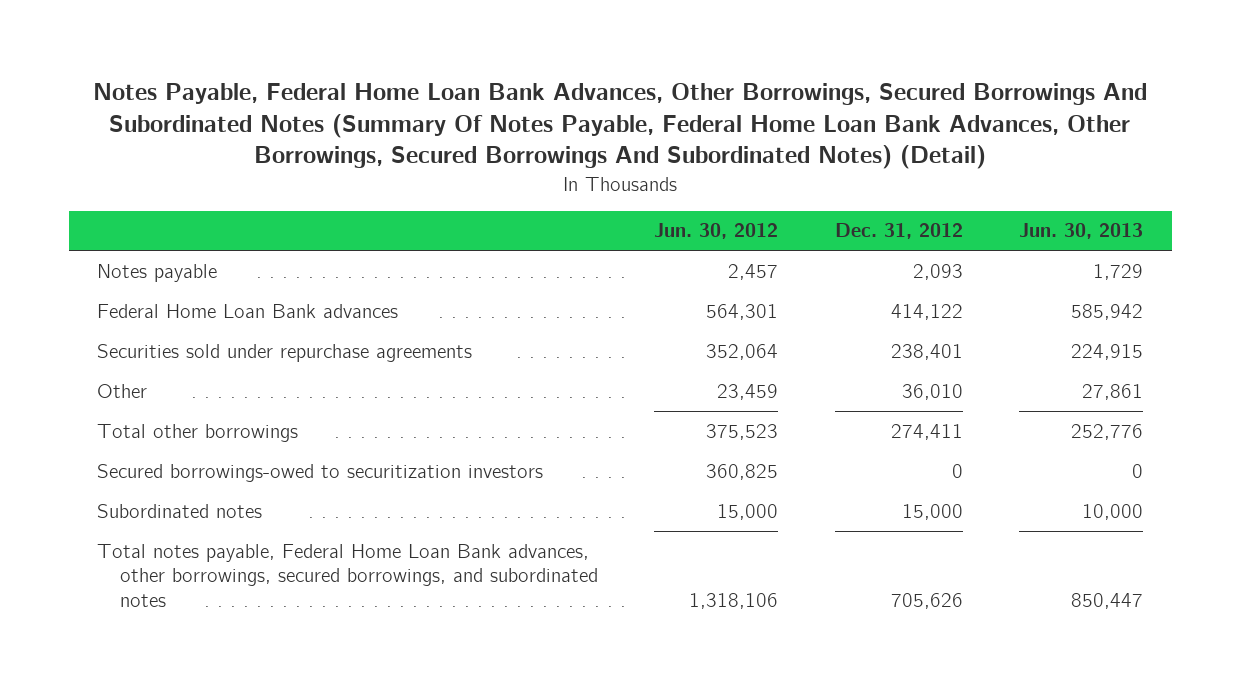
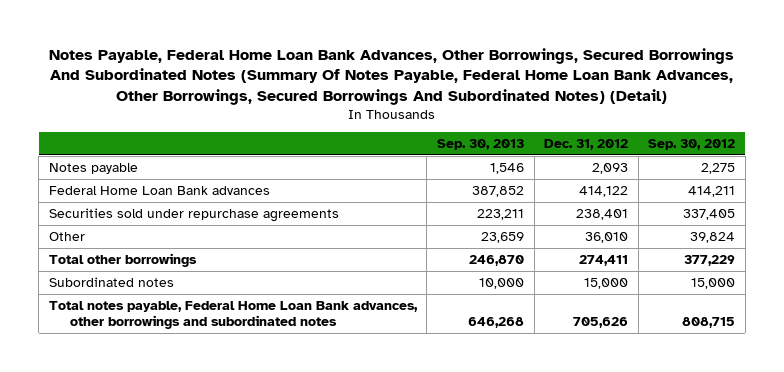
[654,223,779,240] Jun. 30, 2012 -> none
[1019,223,1144,240] Jun. 30, 2013 -> none
none -> [436,139,524,151] Sep. 30, 2013
none -> [648,139,736,151] Sep. 30, 2012
[97,463,544,482] Secured borrowings-owed to securitization investors -> none
[97,543,598,607] Total notes payable, Federal Home Loan Bank advances, other borrowings, secured borrowings, and subordinated notes -> [48,300,418,330] Total notes payable, Federal Home Loan Bank advances, other borrowings and subordinated notes

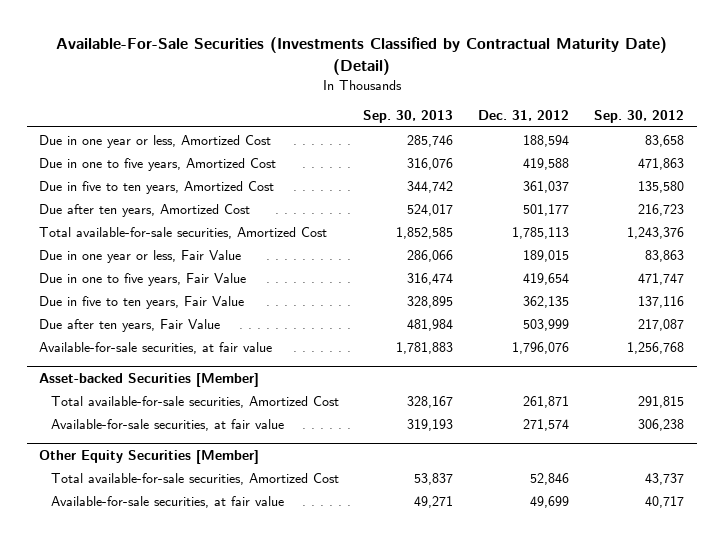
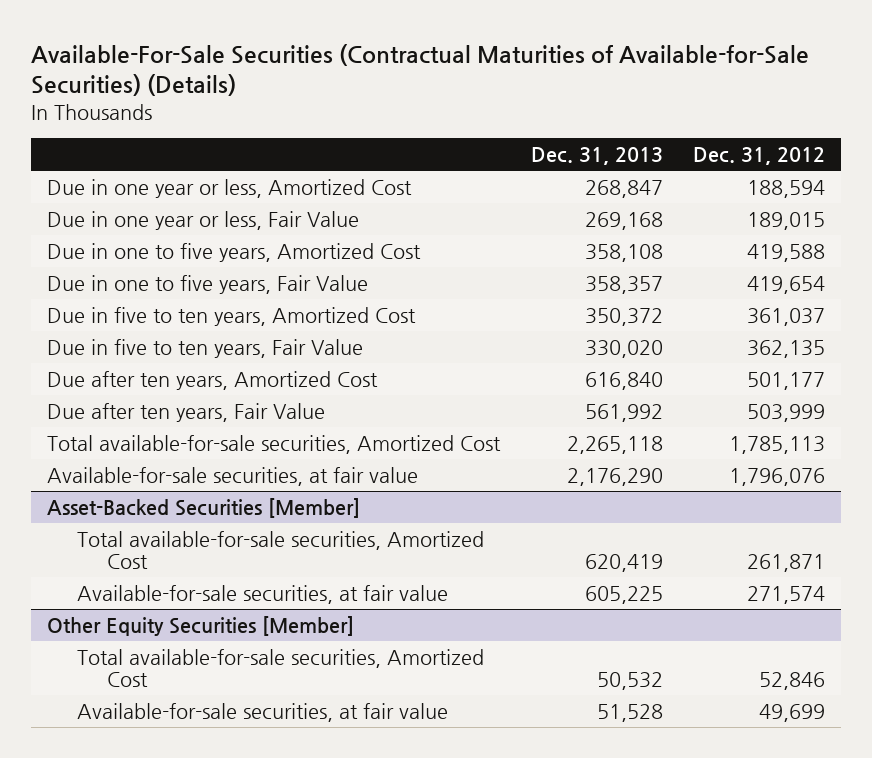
[55,36,667,75] Available-For-Sale Securities (Investments Classified by Contractual Maturity Date) (Detail) -> [31,43,810,97] Available-For-Sale Securities (Contractual Maturities of Available-for-Sale Securities) (Details)
[363,110,454,124] Sep. 30, 2013 -> none
[594,110,685,124] Sep. 30, 2012 -> none
none -> [530,147,663,166] Dec. 31, 2013
[39,157,277,171] Due in one to five years, Amortized Cost -> [46,242,421,262] Due in one to five years, Amortized Cost
[39,180,275,194] Due in five to ten years, Amortized Cost -> [46,306,416,326] Due in five to ten years, Amortized Cost
[39,203,251,217] Due after ten years, Amortized Cost -> [46,370,378,390] Due after ten years, Amortized Cost
[39,226,328,239] Total available-for-sale securities, Amortized Cost -> [46,434,501,454] Total available-for-sale securities, Amortized Cost
[39,372,260,387] Asset-backed Securities [Member] -> [46,497,360,518] Asset-Backed Securities [Member]

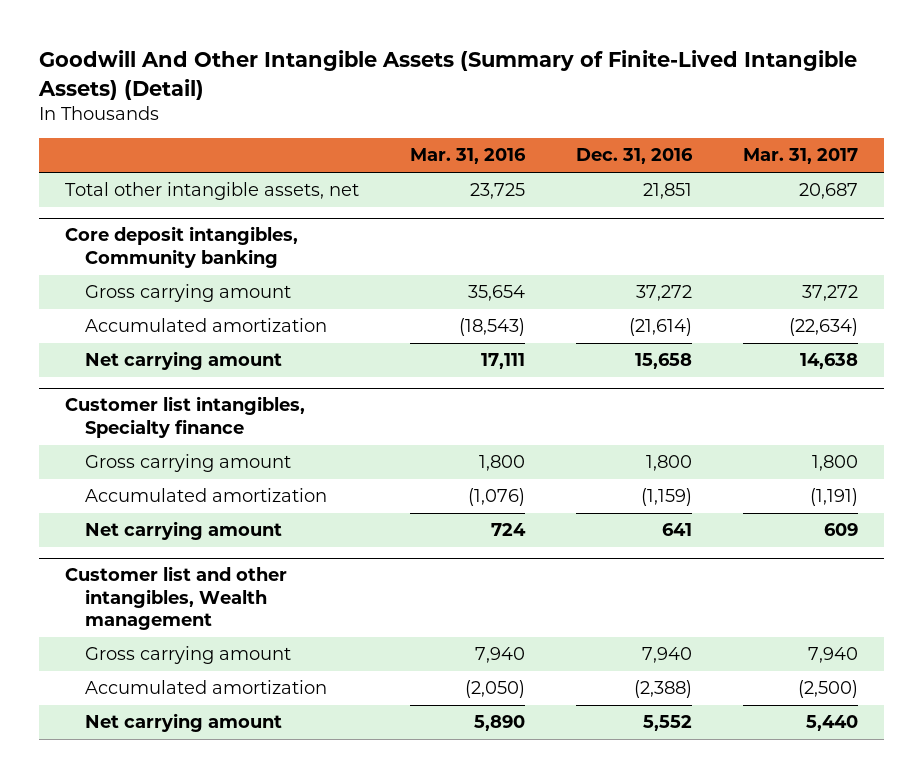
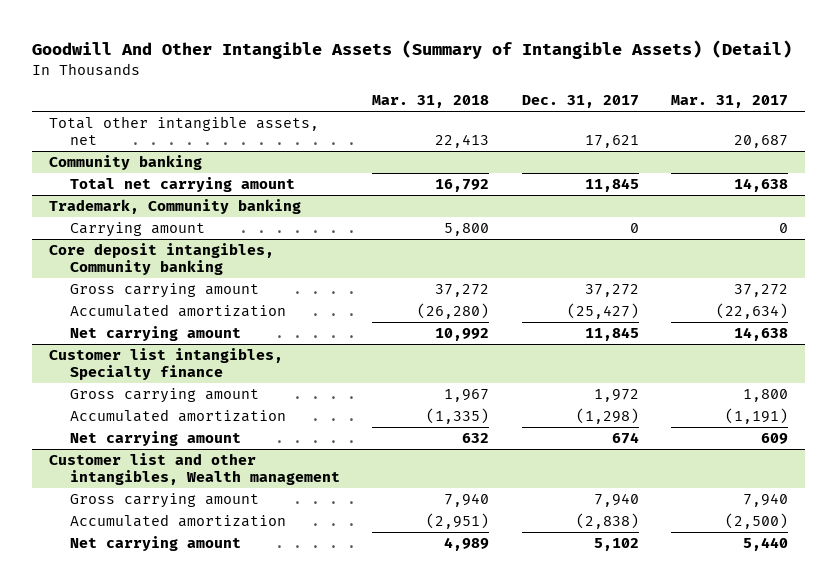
[38,50,858,100] Goodwill And Other Intangible Assets (Summary of Finite-Lived Intangible Assets) (Detail) -> [32,39,793,59] Goodwill And Other Intangible Assets (Summary of Intangible Assets) (Detail)
[409,148,526,165] Mar. 31, 2016 -> none
[575,148,693,165] Dec. 31, 2016 -> none
none -> [372,95,490,109] Mar. 31, 2018
none -> [521,95,639,109] Dec. 31, 2017
none -> [48,155,202,171] Community banking
none -> [69,177,295,193] Total net carrying amount
none -> [48,199,301,215] Trademark, Community banking
none -> [69,222,205,238] Carrying amount

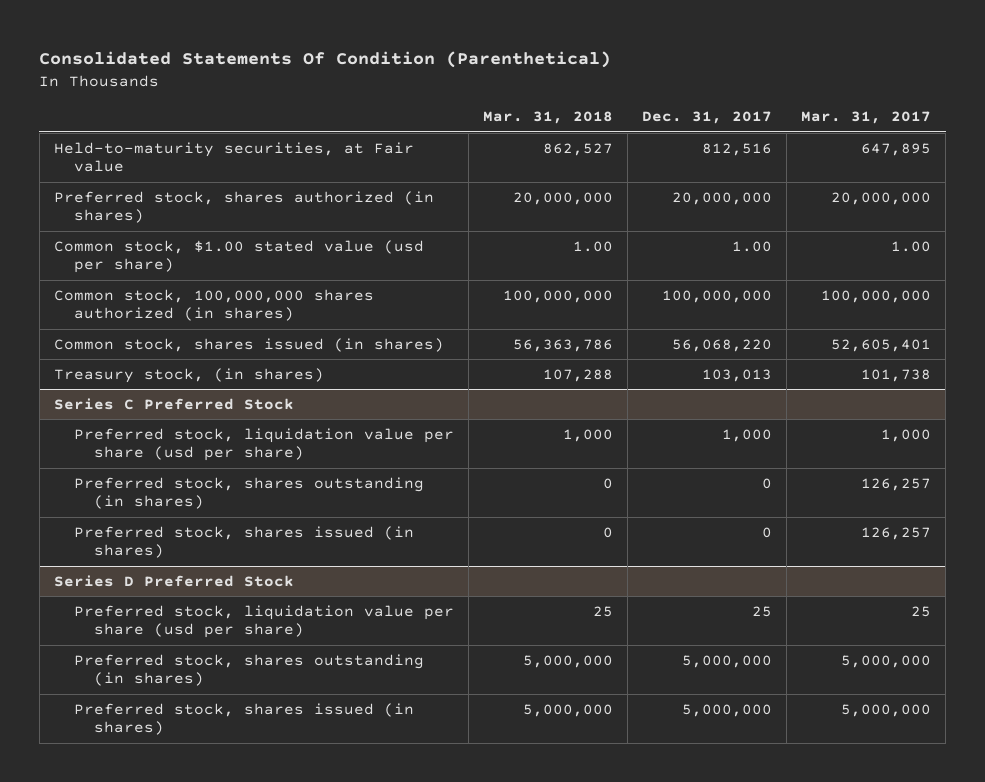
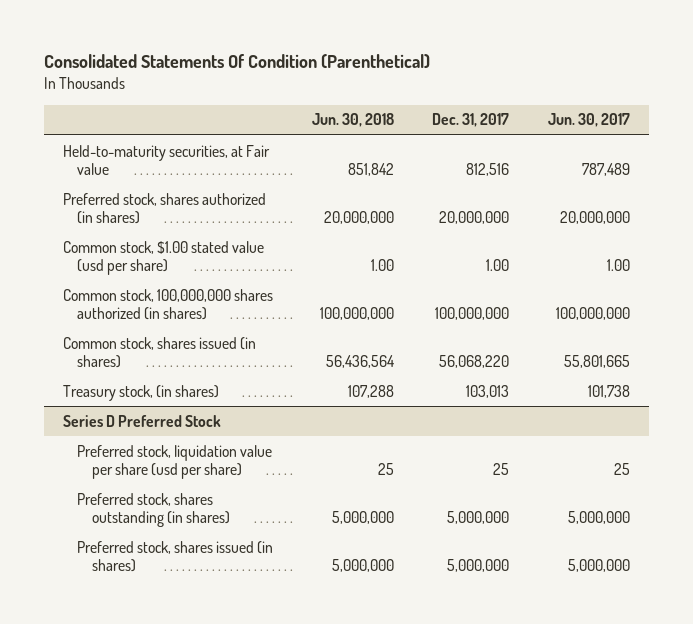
[483,111,614,125] Mar. 31, 2018 -> none
[801,111,932,125] Mar. 31, 2017 -> none
none -> [311,113,394,128] Jun. 30, 2018
none -> [548,113,631,128] Jun. 30, 2017
[53,397,294,410] Series C Preferred Stock -> none
[73,427,454,462] Preferred stock, liquidation value per share (usd per share) -> none
[73,476,424,510] Preferred stock, shares outstanding (in shares) -> none
[73,525,414,559] Preferred stock, shares issued (in shares) -> none

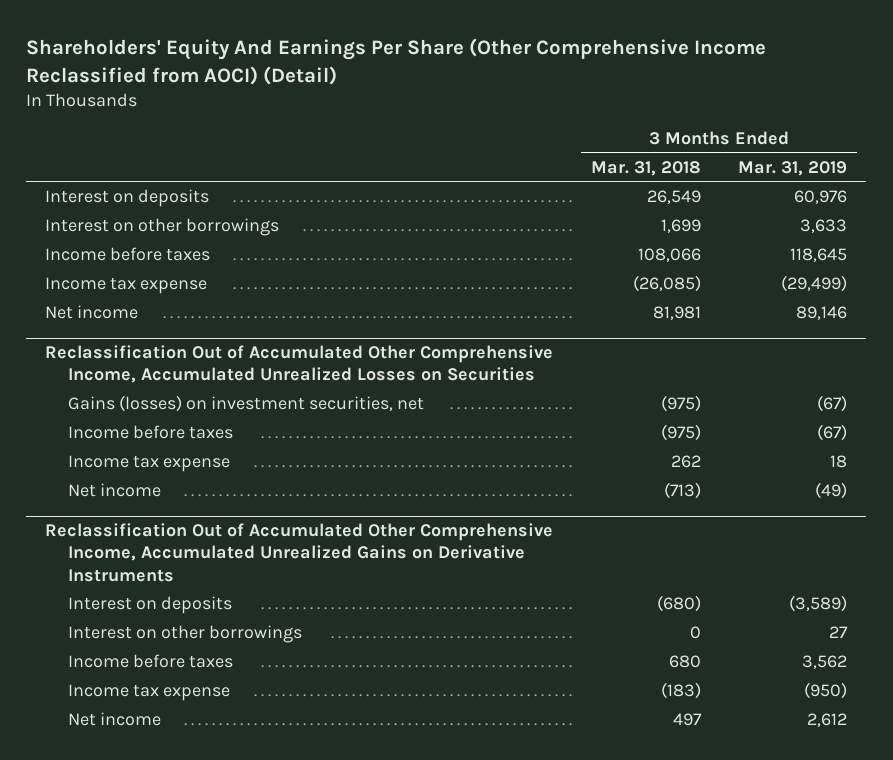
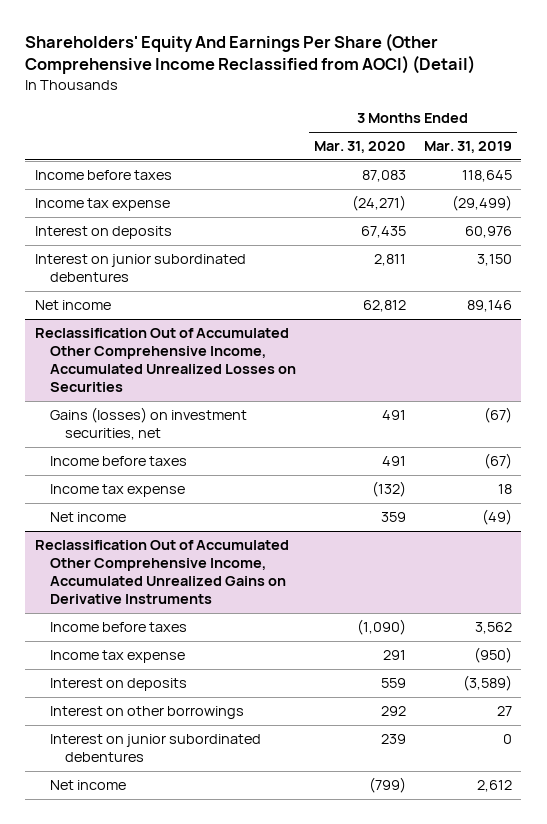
[590,160,701,176] Mar. 31, 2018 -> none
none -> [313,141,406,154] Mar. 31, 2020
[45,217,280,236] Interest on other borrowings -> none
[45,188,210,207] Interest on deposits -> [34,226,172,240] Interest on deposits
none -> [34,254,246,283] Interest on junior subordinated debentures
[67,595,232,614] Interest on deposits -> [49,678,187,692] Interest on deposits
[67,624,302,643] Interest on other borrowings -> [49,706,244,720] Interest on other borrowings
none -> [49,734,261,763] Interest on junior subordinated debentures

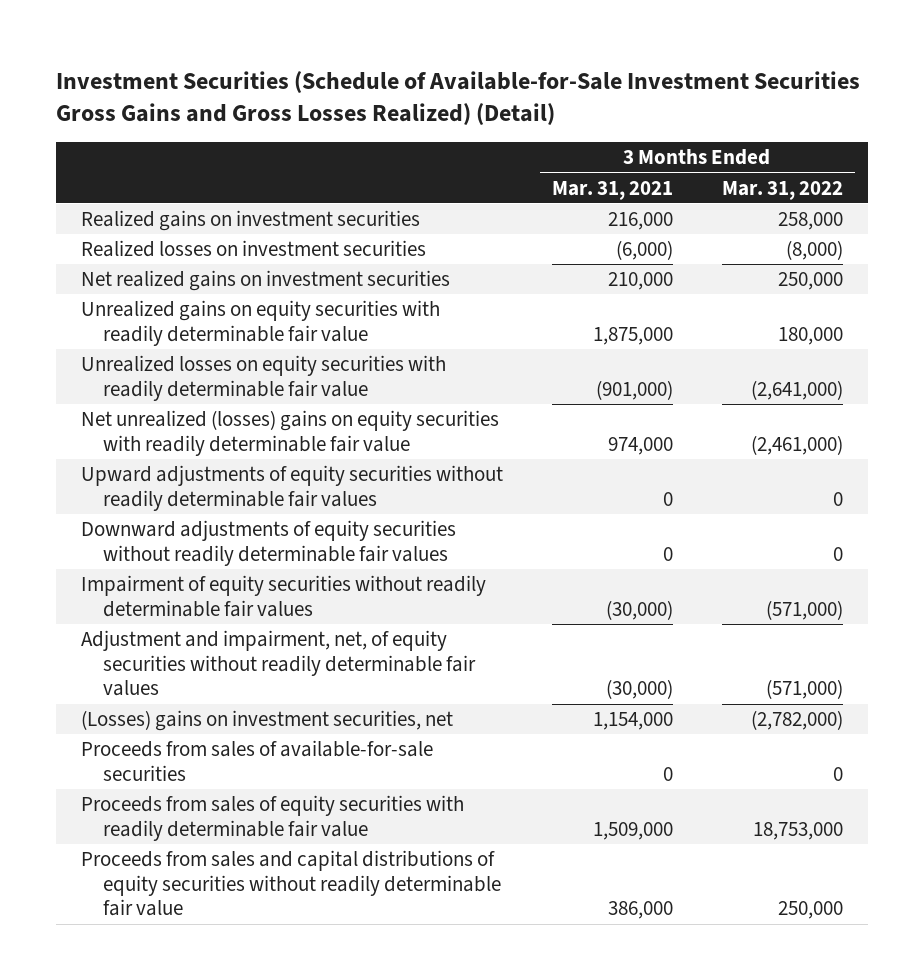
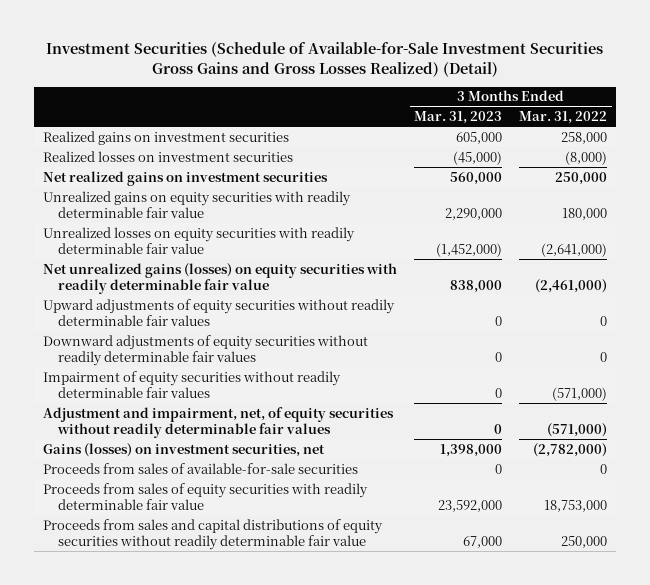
[551,180,673,200] Mar. 31, 2021 -> none
none -> [414,111,503,125] Mar. 31, 2023
[80,410,499,456] Net unrealized (losses) gains on equity securities with readily determinable fair value -> [42,262,397,294] Net unrealized gains (losses) on equity securities with readily determinable fair value
[80,710,453,732] (Losses) gains on investment securities, net -> [42,442,325,457] Gains (losses) on investment securities, net

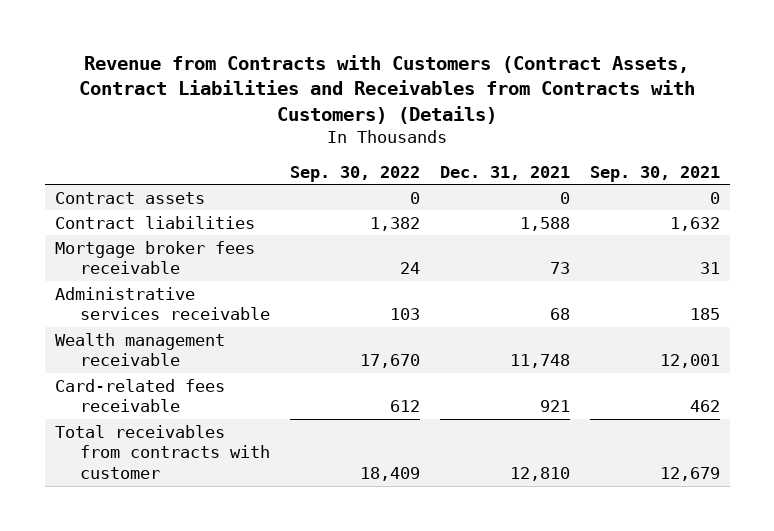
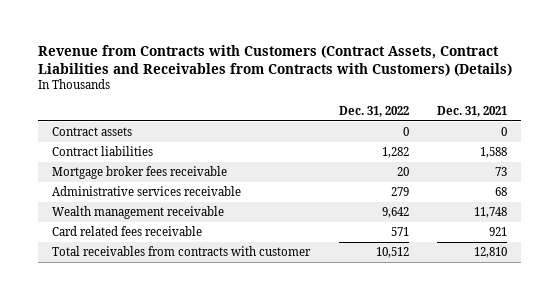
[290,165,421,182] Sep. 30, 2022 -> none
[589,165,720,182] Sep. 30, 2021 -> none
none -> [338,105,409,117] Dec. 31, 2022
[54,378,225,413] Card-related fees receivable -> [51,226,202,237] Card related fees receivable

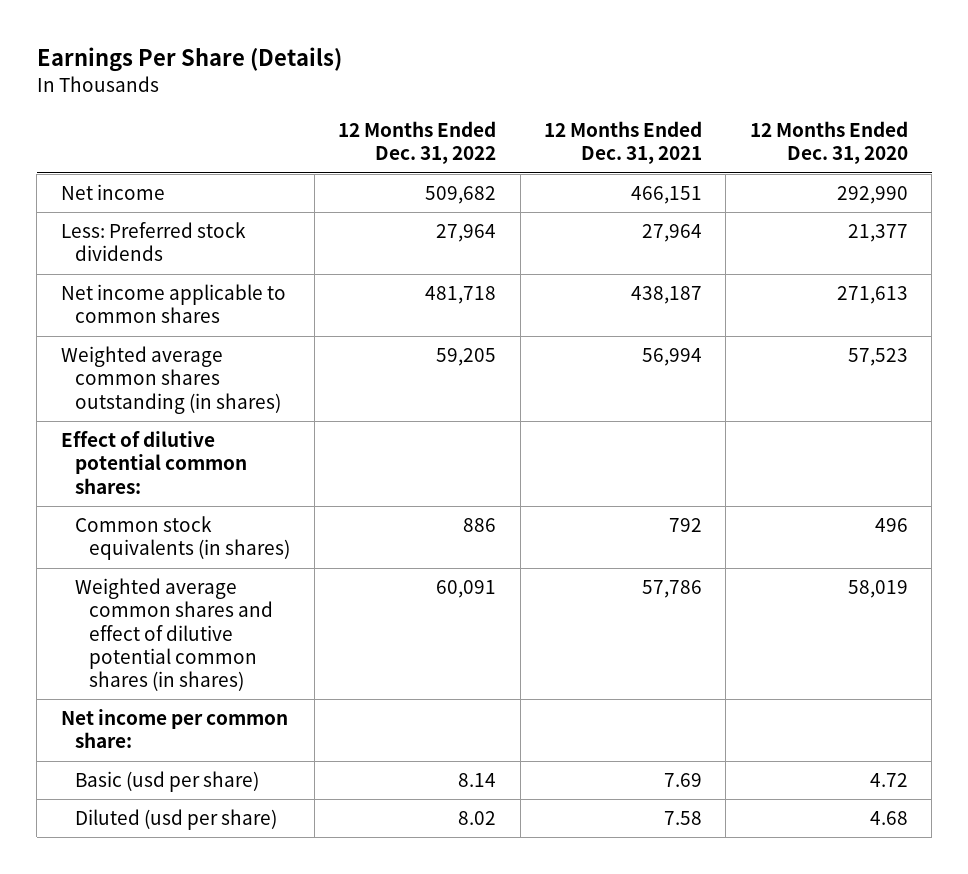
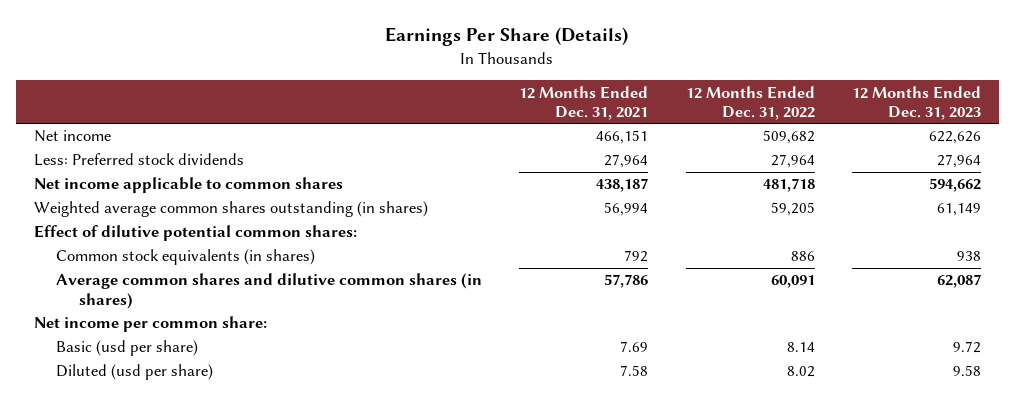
[749,121,908,165] 12 Months Ended Dec. 31, 2020 -> none
none -> [851,85,981,120] 12 Months Ended Dec. 31, 2023
[75,578,274,692] Weighted average common shares and effect of dilutive potential common shares (in shares) -> [56,273,483,309] Average common shares and dilutive common shares (in shares)

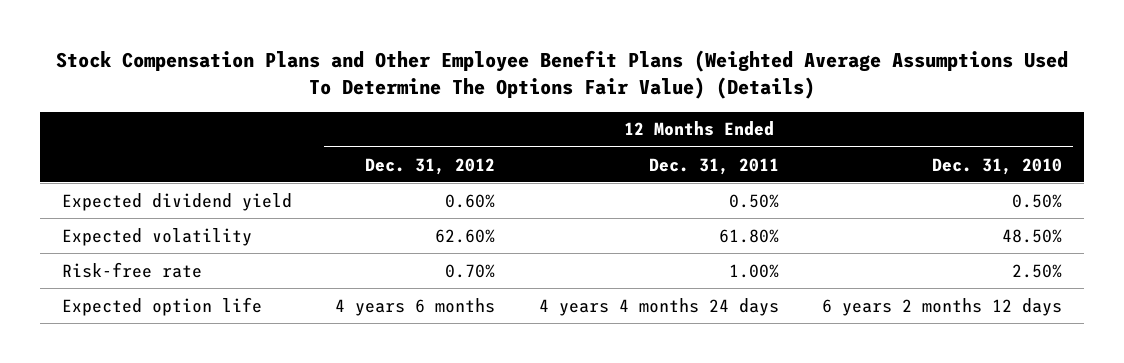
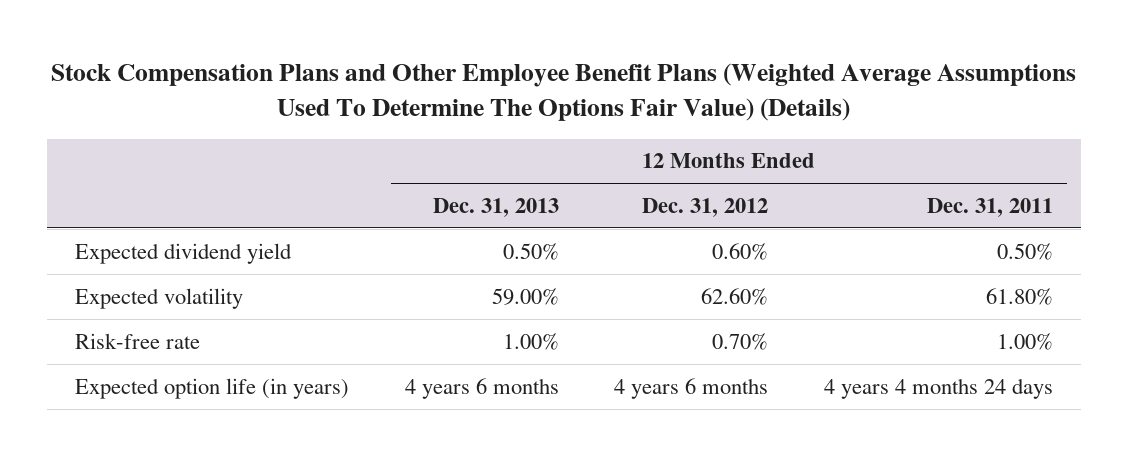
[932,157,1063,175] Dec. 31, 2010 -> none
none -> [432,197,559,217] Dec. 31, 2013
[61,296,262,316] Expected option life -> [74,377,349,399] Expected option life (in years)

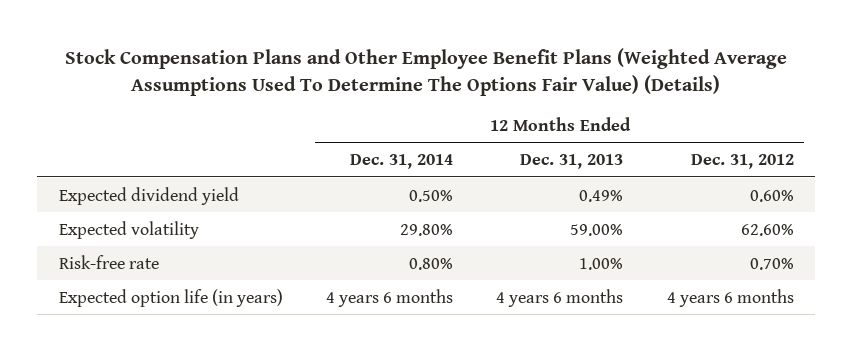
[927,197,1054,217] Dec. 31, 2011 -> none
none -> [350,153,454,169] Dec. 31, 2014
[502,242,559,260] 0.50% -> [579,189,624,202] 0.49%

